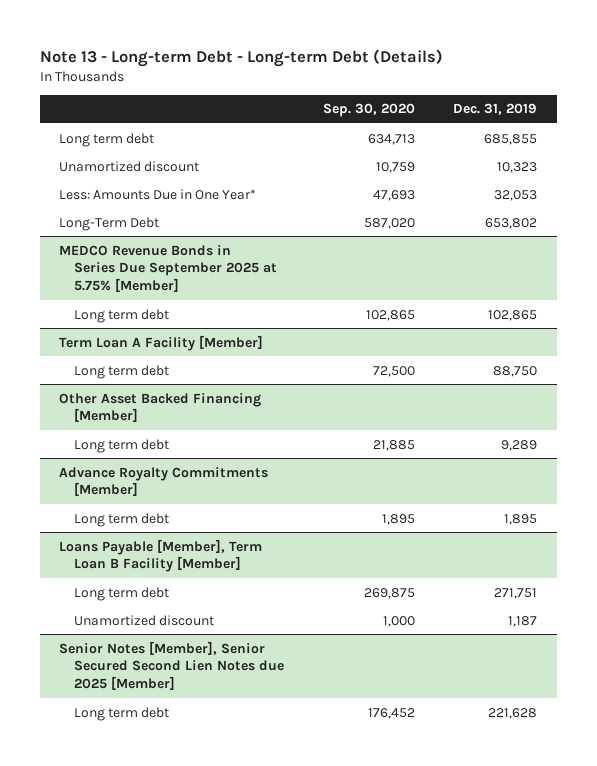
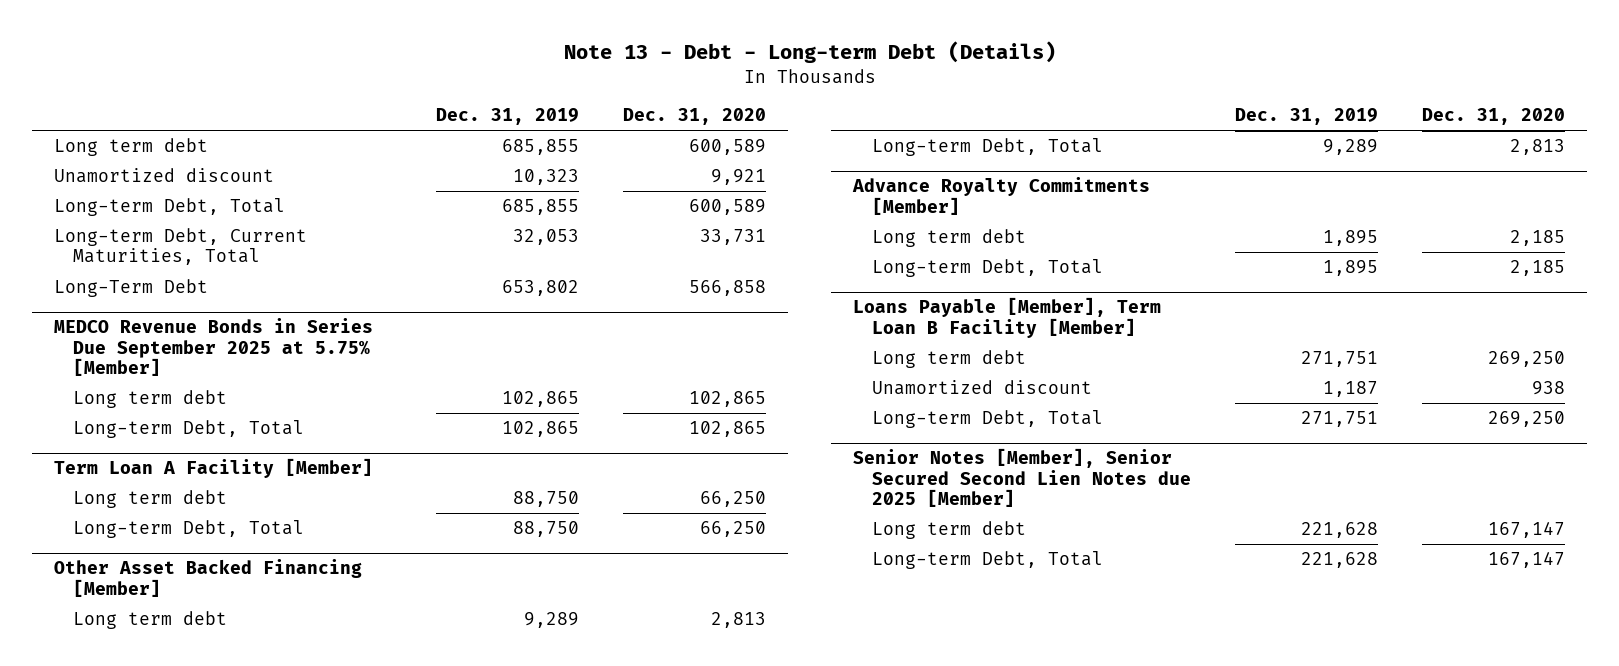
[39,48,443,67] Note 13 - Long-term Debt - Long-term Debt (Details) -> [563,41,1056,64] Note 13 - Debt - Long-term Debt (Details)
[322,103,415,118] Sep. 30, 2020 -> none
none -> [623,108,767,126] Dec. 31, 2020
none -> [54,198,286,217] Long-term Debt, Total
[59,188,257,200] Less: Amounts Due in One Year* -> [54,228,308,266] Long-term Debt, Current Maturities, Total
none -> [73,420,305,439] Long-term Debt, Total
none -> [73,520,305,539] Long-term Debt, Total
none -> [872,138,1104,157] Long-term Debt, Total
none -> [872,259,1104,278] Long-term Debt, Total
none -> [872,410,1104,429] Long-term Debt, Total
none -> [872,551,1104,570] Long-term Debt, Total

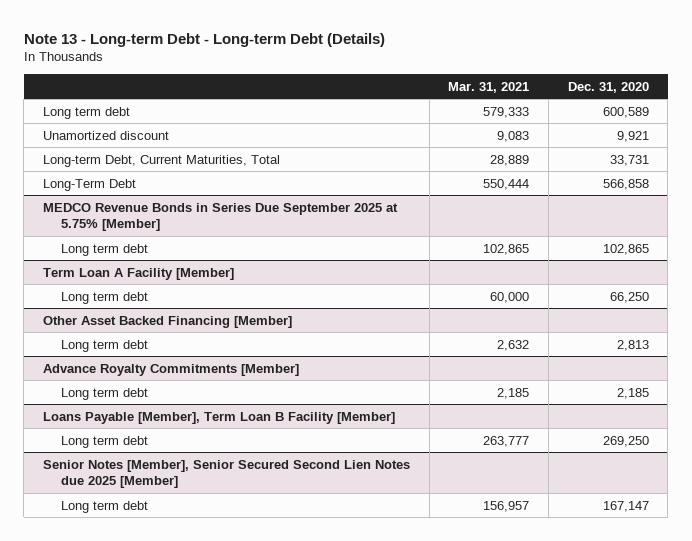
[563,41,1056,64] Note 13 - Debt - Long-term Debt (Details) -> [23,32,385,47] Note 13 - Long-term Debt - Long-term Debt (Details)
[436,108,580,126] Dec. 31, 2019 -> none
none -> [448,81,530,93] Mar. 31, 2021
[54,198,286,217] Long-term Debt, Total -> none
[73,420,305,439] Long-term Debt, Total -> none
[73,520,305,539] Long-term Debt, Total -> none
[872,138,1104,157] Long-term Debt, Total -> none
[872,259,1104,278] Long-term Debt, Total -> none
[872,380,1093,396] Unamortized discount -> none
[872,410,1104,429] Long-term Debt, Total -> none
[872,551,1104,570] Long-term Debt, Total -> none

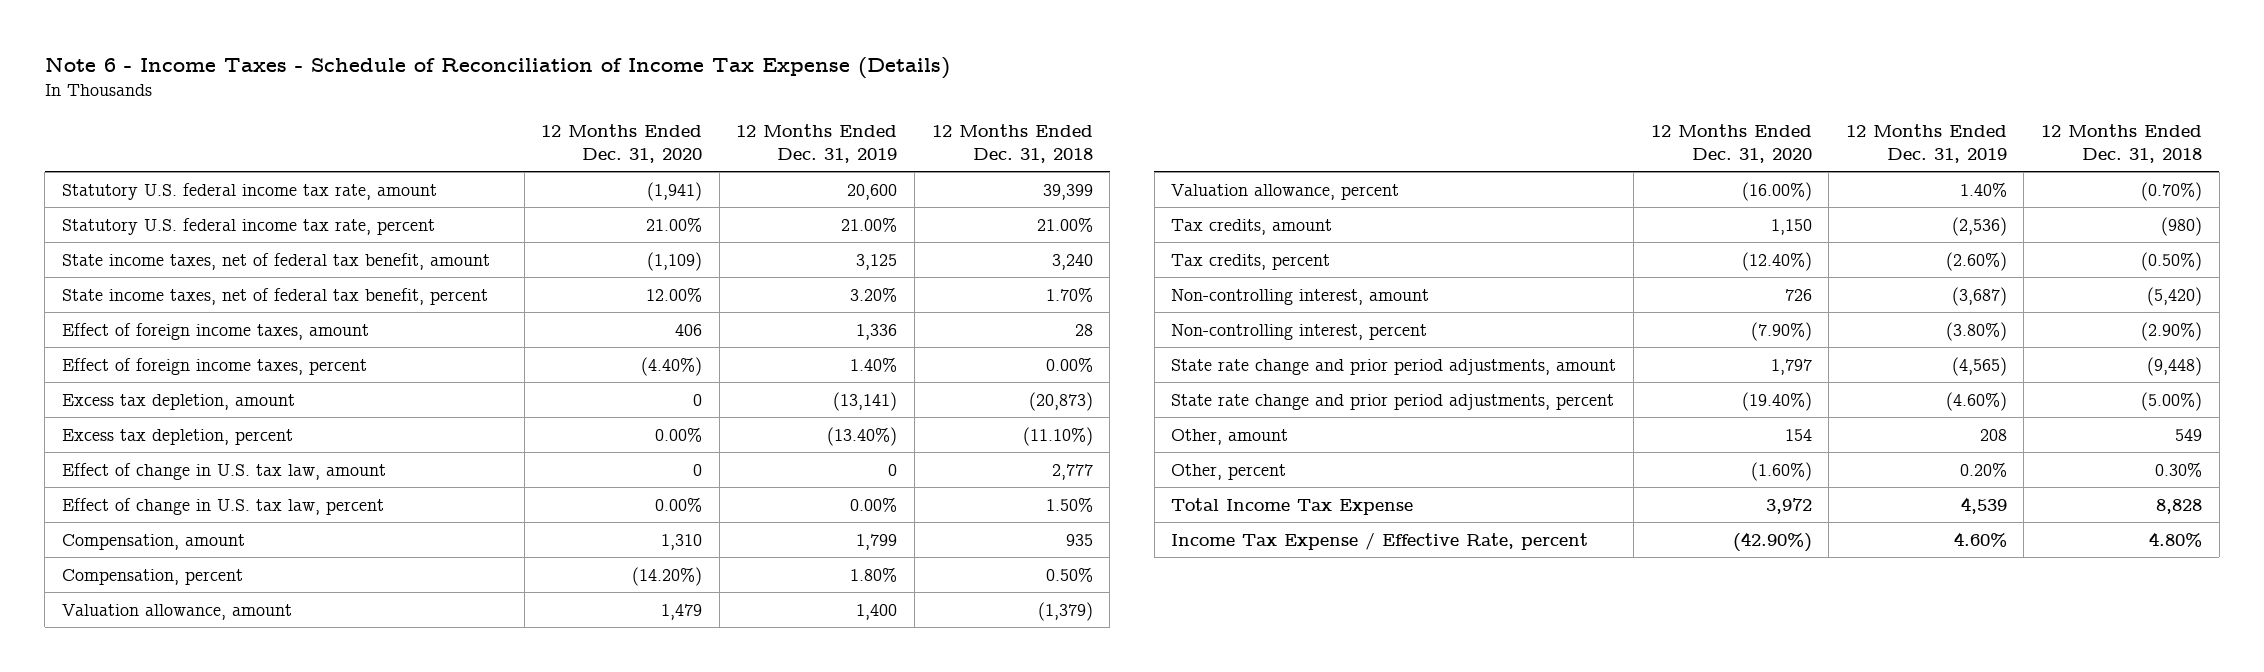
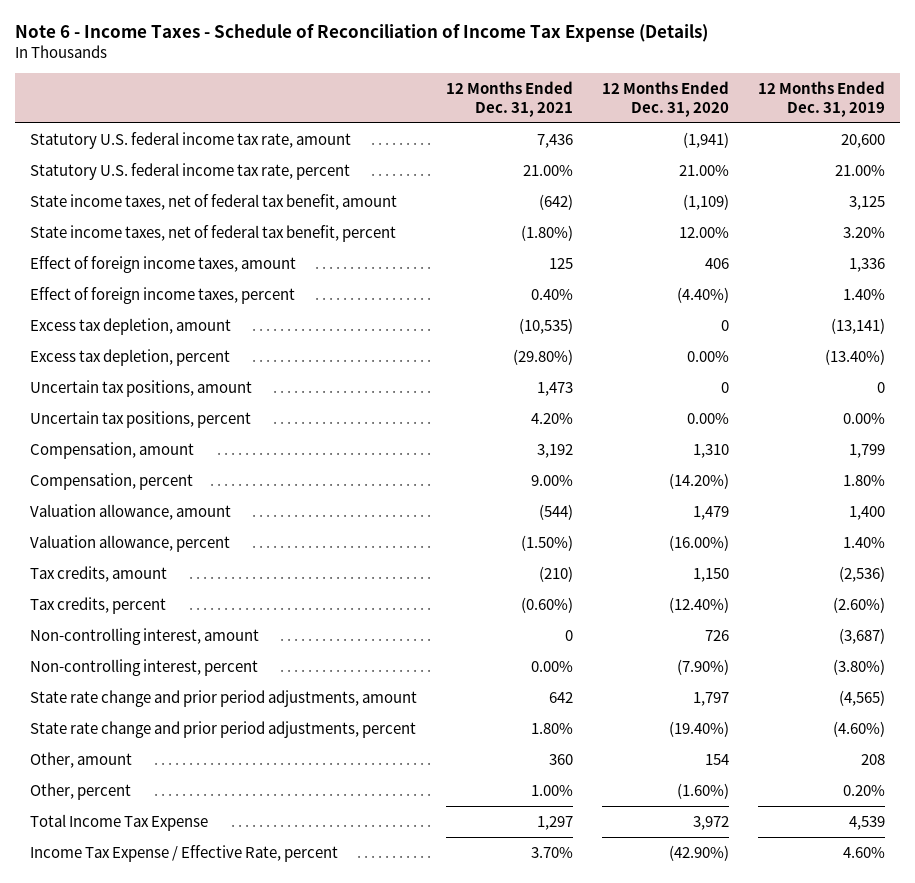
[931,124,1093,163] 12 Months Ended Dec. 31, 2018 -> none
none -> [445,81,573,117] 12 Months Ended Dec. 31, 2021
[61,462,386,480] Effect of change in U.S. tax law, amount -> none
[61,497,384,515] Effect of change in U.S. tax law, percent -> none
none -> [29,379,252,397] Uncertain tax positions, amount
none -> [29,410,251,428] Uncertain tax positions, percent

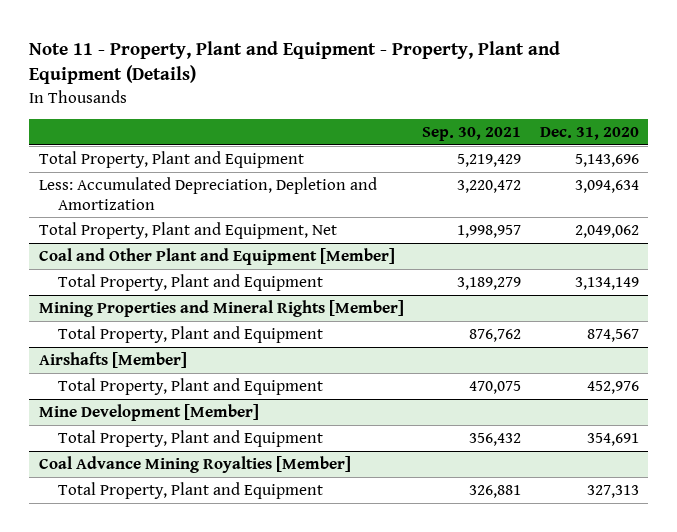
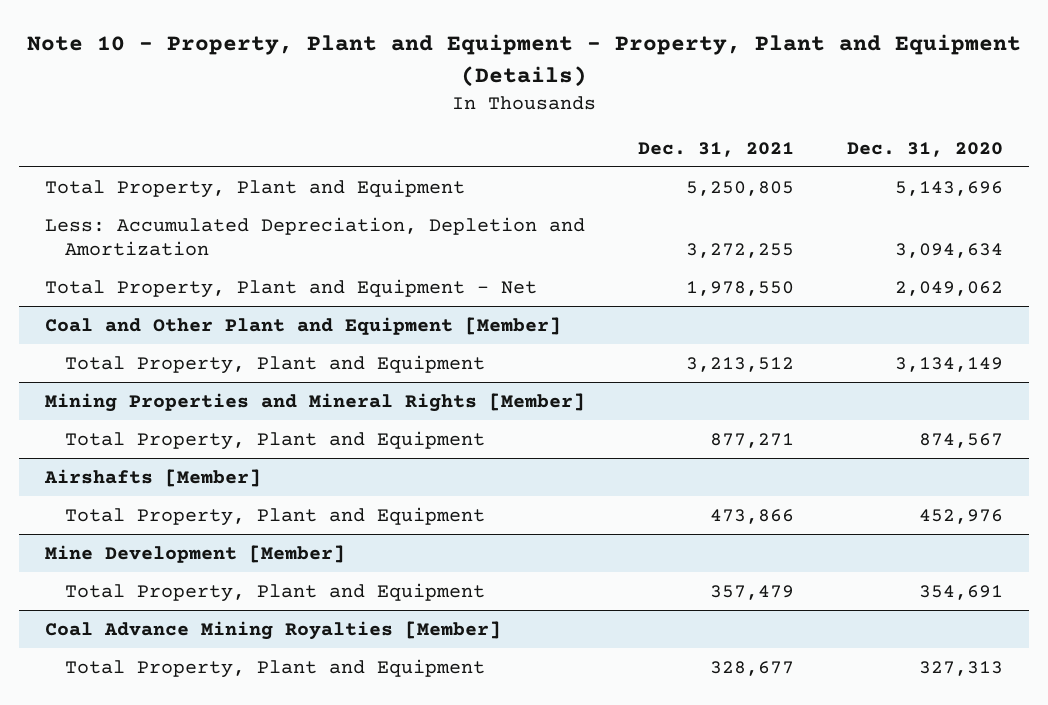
[29,40,561,85] Note 11 - Property, Plant and Equipment - Property, Plant and Equipment (Details) -> [27,34,1022,87] Note 10 - Property, Plant and Equipment - Property, Plant and Equipment (Details)
[422,126,522,141] Sep. 30, 2021 -> none
none -> [638,141,795,157] Dec. 31, 2021
[38,221,337,239] Total Property, Plant and Equipment, Net -> [45,278,538,298] Total Property, Plant and Equipment - Net

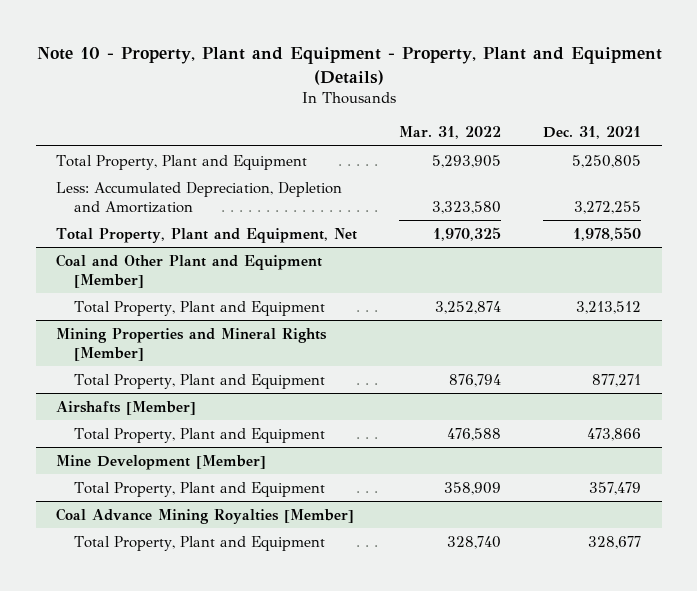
[846,141,1003,157] Dec. 31, 2020 -> none
none -> [399,126,502,140] Mar. 31, 2022
[45,278,538,298] Total Property, Plant and Equipment - Net -> [56,227,358,243] Total Property, Plant and Equipment, Net

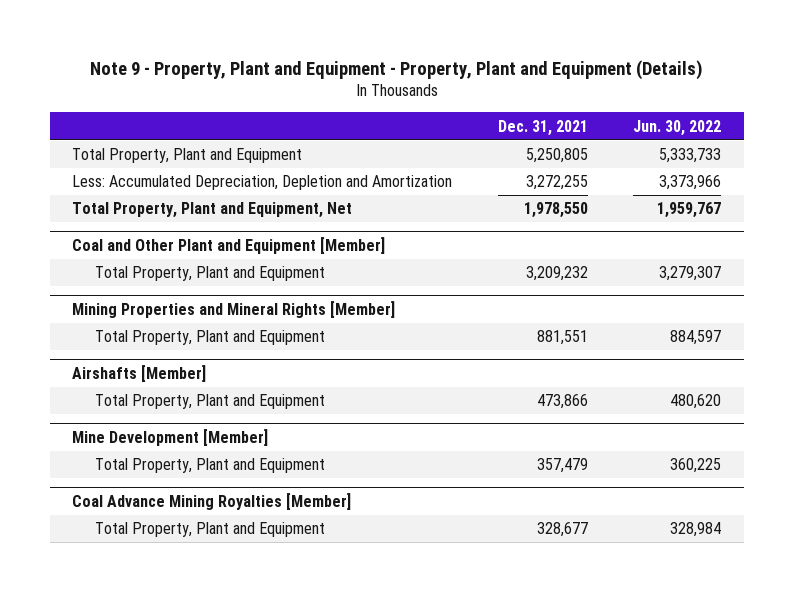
[36,47,662,85] Note 10 - Property, Plant and Equipment - Property, Plant and Equipment (Details) -> [89,59,703,80] Note 9 - Property, Plant and Equipment - Property, Plant and Equipment (Details)
[399,126,502,140] Mar. 31, 2022 -> none
none -> [633,119,722,136] Jun. 30, 2022
[575,300,641,314] 3,213,512 -> [525,266,588,282] 3,209,232
[591,373,641,387] 877,271 -> [536,330,588,346] 881,551

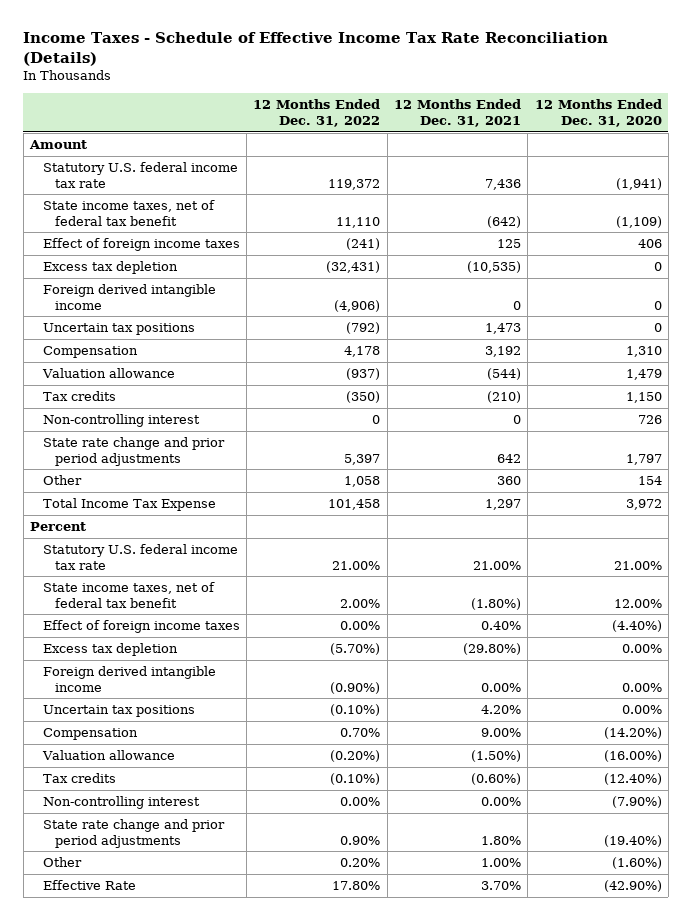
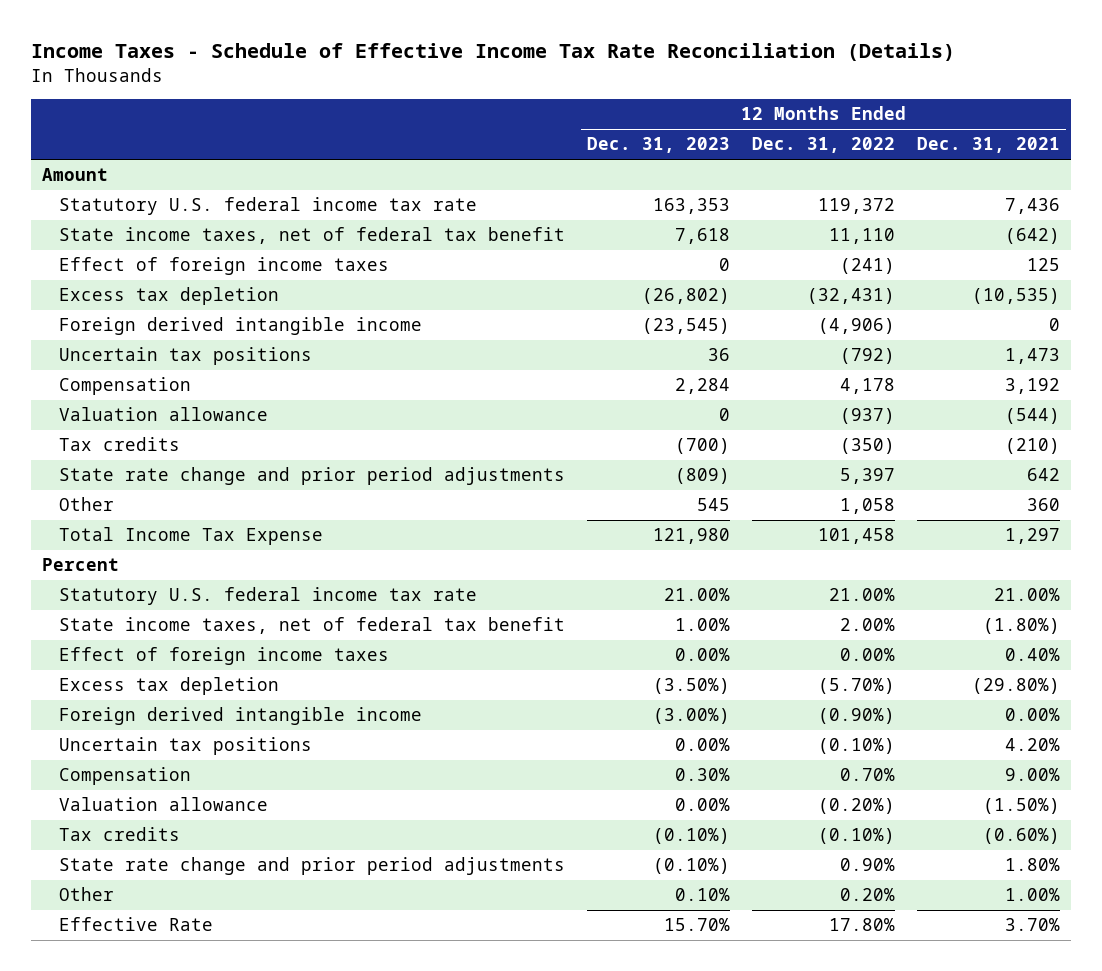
[534,99,662,128] 12 Months Ended Dec. 31, 2020 -> none
none -> [586,137,730,154] Dec. 31, 2023
[42,414,200,428] Non-controlling interest -> none
[42,796,200,810] Non-controlling interest -> none

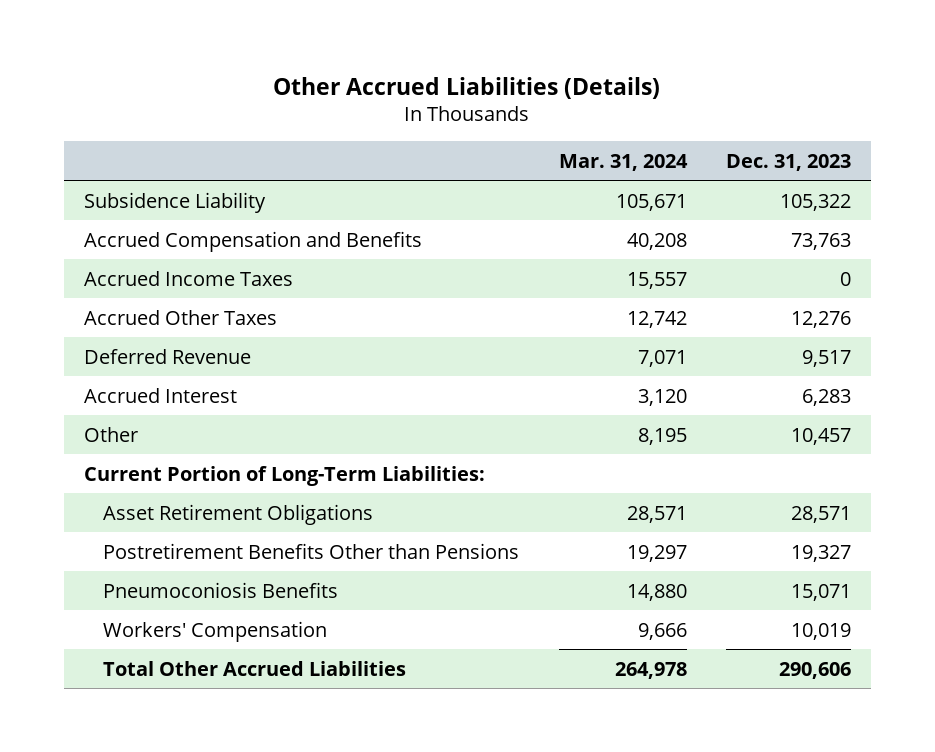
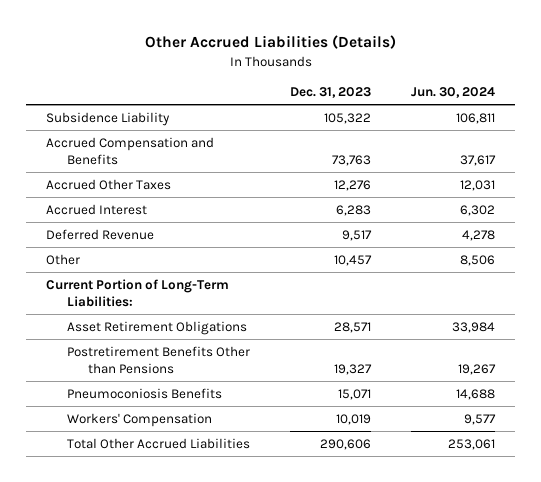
[558,153,688,171] Mar. 31, 2024 -> none
none -> [411,87,496,99] Jun. 30, 2024
[83,270,293,286] Accrued Income Taxes -> none
[83,348,251,364] Deferred Revenue -> [46,228,155,240] Deferred Revenue

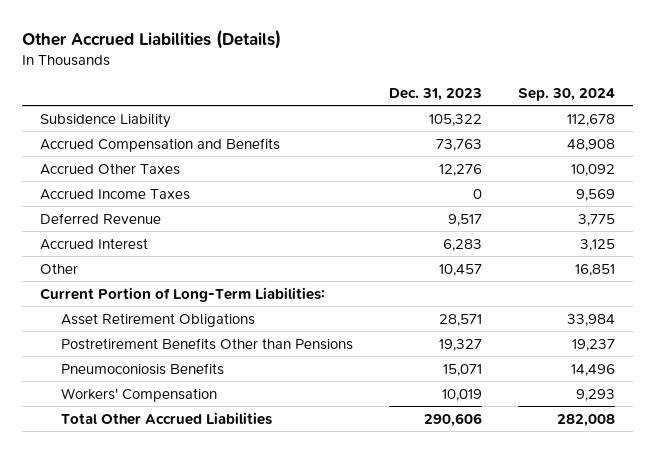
[411,87,496,99] Jun. 30, 2024 -> none
none -> [517,87,615,101] Sep. 30, 2024
none -> [39,188,190,200] Accrued Income Taxes
[46,203,148,215] Accrued Interest -> [39,237,148,250] Accrued Interest

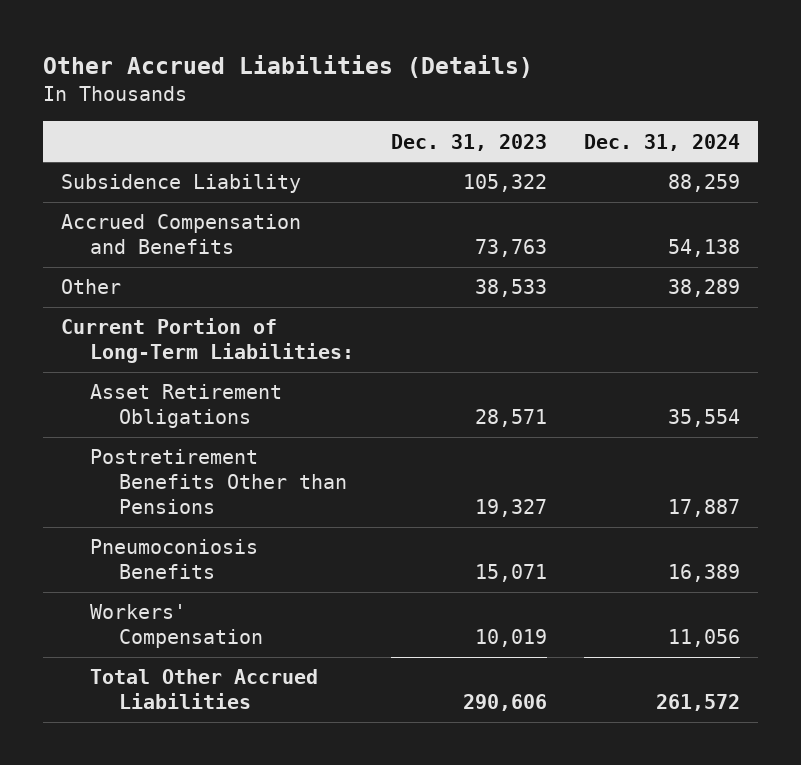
[517,87,615,101] Sep. 30, 2024 -> none
none -> [583,133,740,151] Dec. 31, 2024
[39,162,180,175] Accrued Other Taxes -> none
[39,188,190,200] Accrued Income Taxes -> none
[39,212,161,224] Deferred Revenue -> none
[39,237,148,250] Accrued Interest -> none
[438,263,482,276] 10,457 -> [475,279,548,298] 38,533

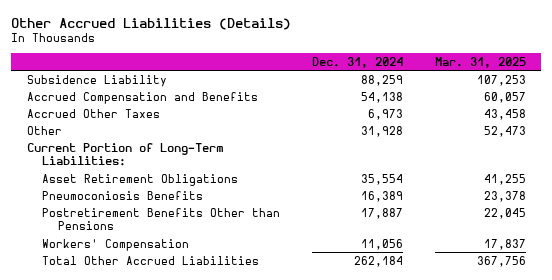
[391,133,548,151] Dec. 31, 2023 -> none
none -> [434,56,526,68] Mar. 31, 2025
none -> [26,108,160,118] Accrued Other Taxes
[667,279,740,298] 38,289 -> [360,125,403,137] 31,928
[90,449,348,515] Postretirement Benefits Other than Pensions -> [42,207,281,231] Postretirement Benefits Other than Pensions
[655,694,740,712] 261,572 -> [353,255,403,267] 262,184

